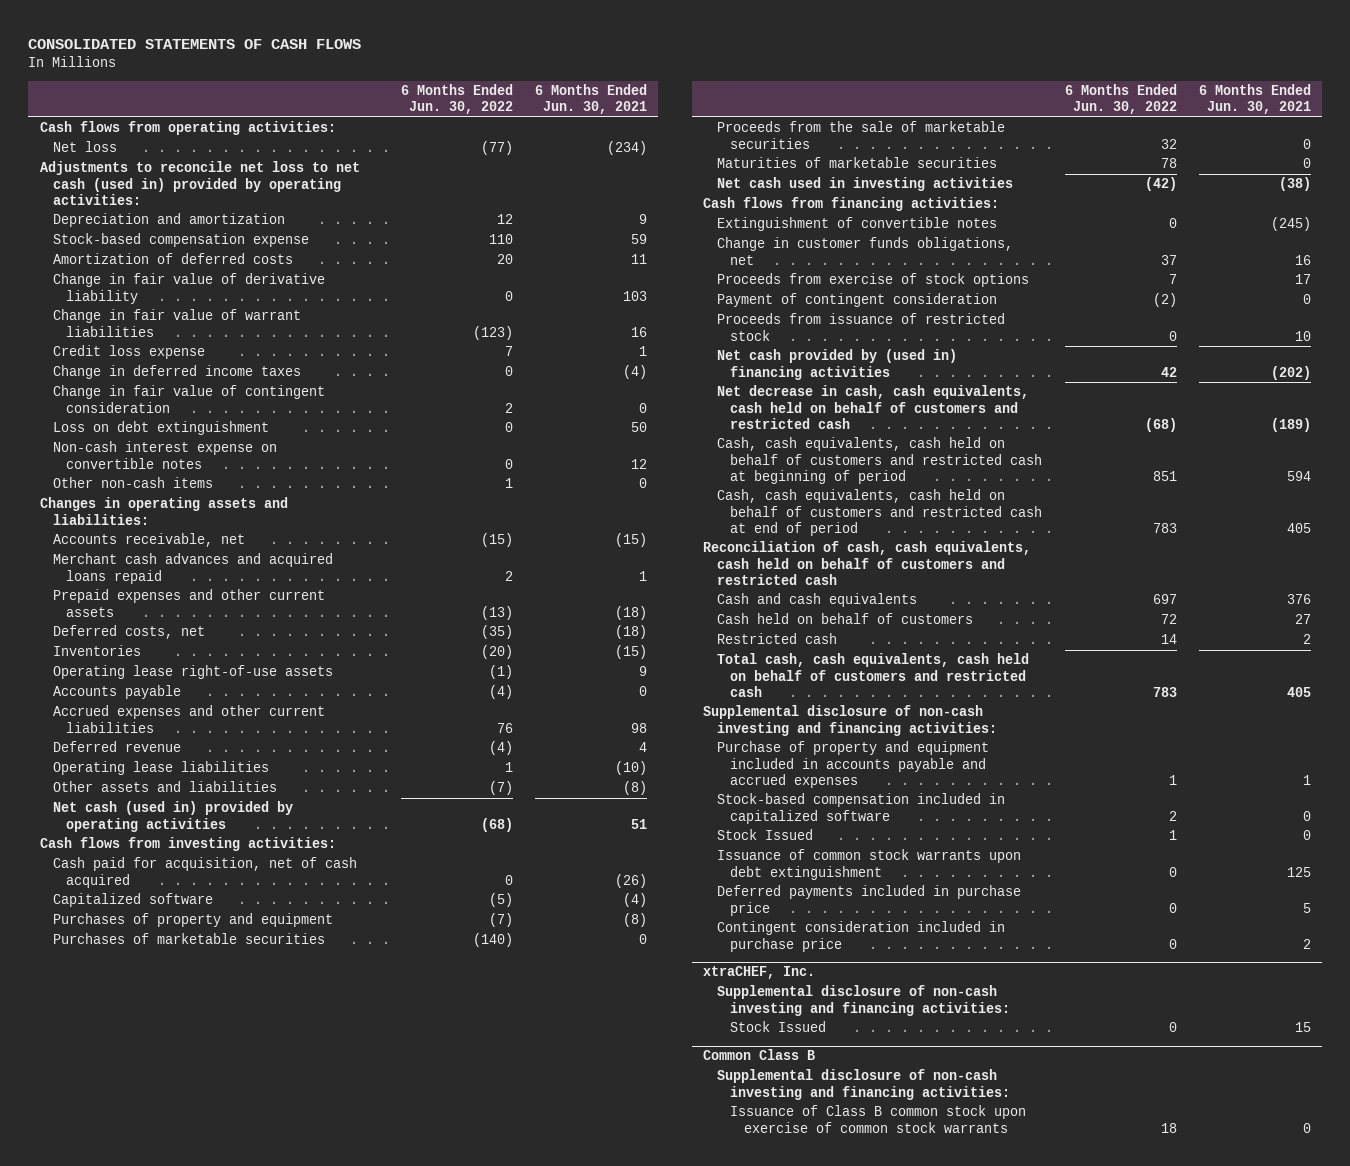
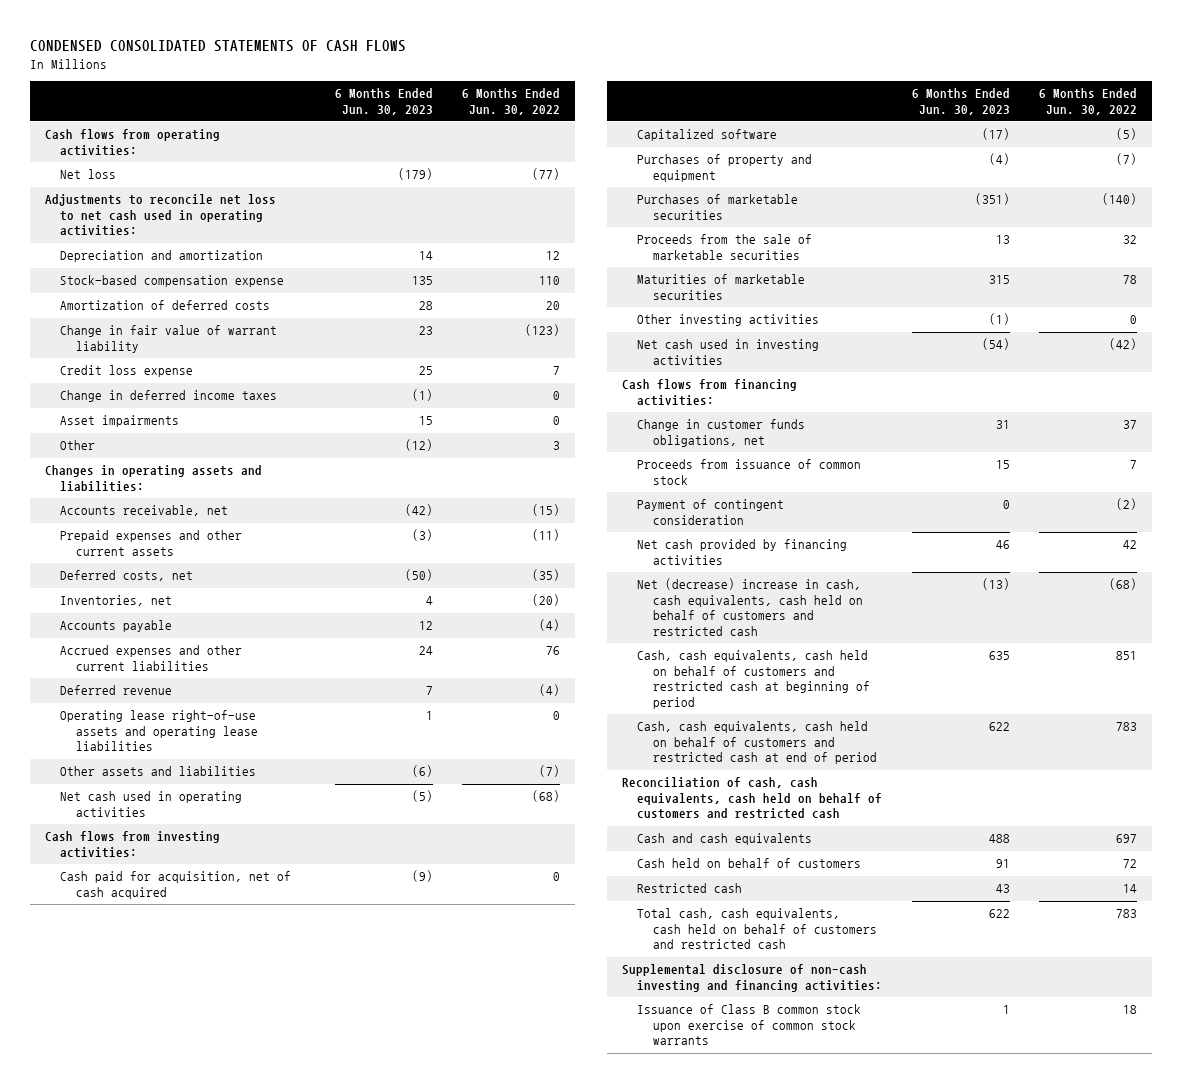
[28,39,362,50] CONSOLIDATED STATEMENTS OF CASH FLOWS -> [30,40,407,53] CONDENSED CONSOLIDATED STATEMENTS OF CASH FLOWS
[535,84,648,115] 6 Months Ended Jun. 30, 2021 -> none
none -> [334,88,433,115] 6 Months Ended Jun. 30, 2023
[39,161,360,205] Adjustments to reconcile net loss to net cash (used in) provided by operating activities: -> [45,194,277,237] Adjustments to reconcile net loss to net cash used in operating activities:
[52,273,325,304] Change in fair value of derivative liability -> none
[52,309,301,337] Change in fair value of warrant liabilities -> [60,325,278,353] Change in fair value of warrant liability
[52,385,325,413] Change in fair value of contingent consideration -> none
[52,421,269,436] Loss on debt extinguishment -> none
[52,441,277,469] Non-cash interest expense on convertible notes -> none
none -> [60,415,180,428] Asset impairments
[52,477,213,489] Other non-cash items -> [60,440,96,451] Other
[504,478,513,489] 1 -> [553,441,561,451] 3
[52,553,333,584] Merchant cash advances and acquired loans repaid -> none
[480,605,513,620] (13) -> [532,529,561,542] (11)
[52,665,333,680] Operating lease right-of-use assets -> none
[52,645,141,657] Inventories -> [60,595,173,607] Inventories, net
[52,761,269,776] Operating lease liabilities -> none
none -> [60,710,258,752] Operating lease right-of-use assets and operating lease liabilities
[52,801,293,832] Net cash (used in) provided by operating activities -> [60,791,243,817] Net cash used in operating activities
none -> [637,314,820,327] Other investing activities
[716,217,997,232] Extinguishment of convertible notes -> none
[716,273,1029,288] Proceeds from exercise of stock options -> [637,459,862,485] Proceeds from issuance of common stock
[716,313,1005,341] Proceeds from issuance of restricted stock -> none
[716,349,957,380] Net cash provided by (used in) financing activities -> [637,539,848,565] Net cash provided by financing activities
[716,385,1029,429] Net decrease in cash, cash equivalents, cash held on behalf of customers and restricted cash -> [637,578,863,636] Net (decrease) increase in cash, cash equivalents, cash held on behalf of customers and restricted cash
[716,741,989,788] Purchase of property and equipment included in accounts payable and accrued expenses -> none
[716,793,1005,824] Stock-based compensation included in capitalized software -> none
[716,829,813,841] Stock Issued -> none
[716,849,1021,880] Issuance of common stock warrants upon debt extinguishment -> none
[716,885,1021,916] Deferred payments included in purchase price -> none
[716,921,1005,952] Contingent consideration included in purchase price -> none
[703,966,816,980] xtraCHEF, Inc. -> none
[716,985,1011,1016] Supplemental disclosure of non-cash investing and financing activities: -> none
[730,1021,827,1033] Stock Issued -> none
[703,1049,816,1061] Common Class B -> none
[716,1069,1011,1100] Supplemental disclosure of non-cash investing and financing activities: -> none

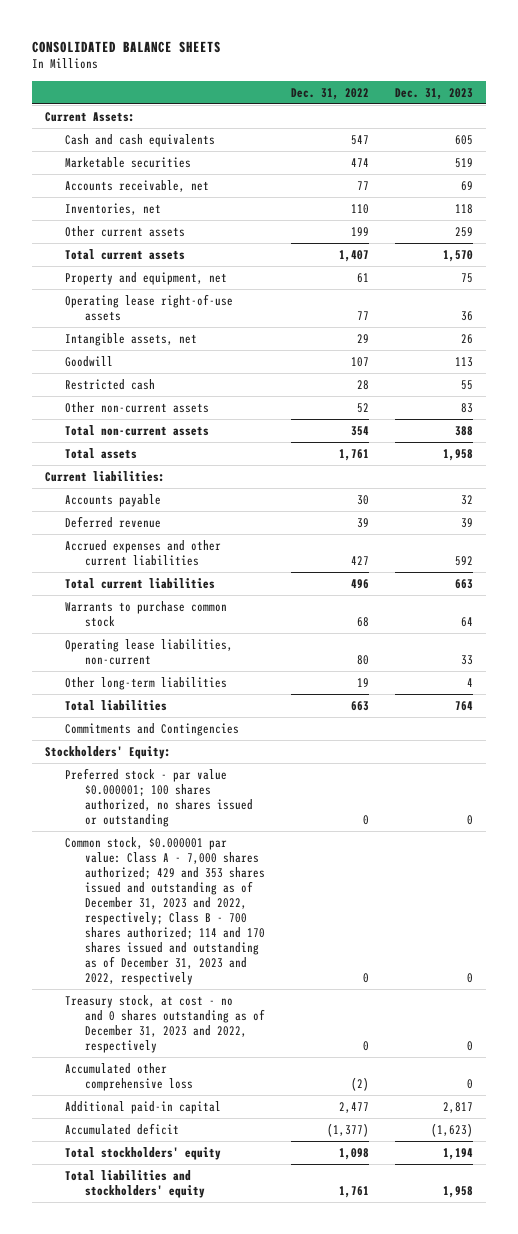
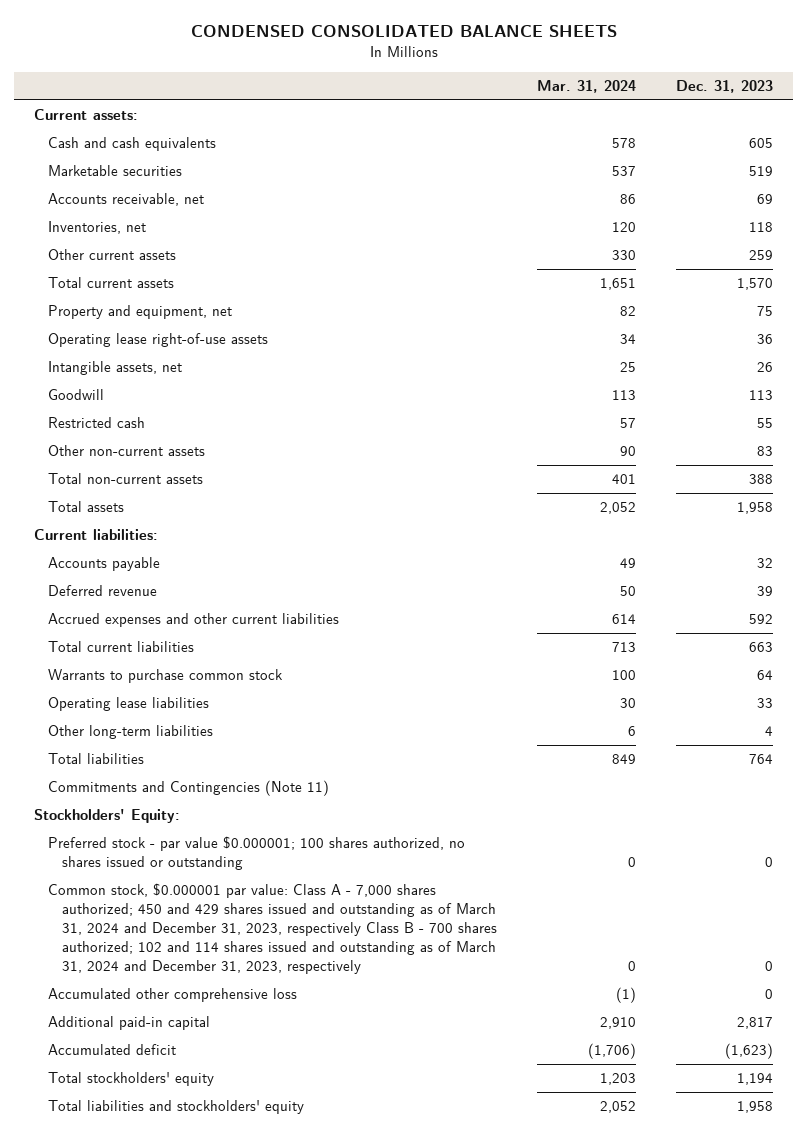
[32,40,222,53] CONSOLIDATED BALANCE SHEETS -> [190,24,617,37] CONDENSED CONSOLIDATED BALANCE SHEETS
[291,87,370,100] Dec. 31, 2022 -> none
none -> [537,79,637,93] Mar. 31, 2024
[45,111,136,122] Current Assets: -> [34,109,139,121] Current assets:
[65,638,234,665] Operating lease liabilities, non-current -> [48,697,210,712] Operating lease liabilities
[65,722,240,736] Commitments and Contingencies -> [48,780,330,797] Commitments and Contingencies (Note 11)
[65,994,265,1053] Treasury stock, at cost - no and 0 shares outstanding as of December 31, 2023 and 2022, respectively -> none
[65,836,265,985] Common stock, $0.000001 par value: Class A - 7,000 shares authorized; 429 and 353 shares issued and outstanding as of December 31, 2023 and 2022, respectively; Class B - 700 shares authorized; 114 and 170 shares issued and outstanding as of December 31, 2023 and 2022, respectively -> [48,883,498,975] Common stock, $0.000001 par value: Class A - 7,000 shares authorized; 450 and 429 shares issued and outstanding as of March 31, 2024 and December 31, 2023, respectively Class B - 700 shares authorized; 102 and 114 shares issued and outstanding as of March 31, 2024 and December 31, 2023, respectively

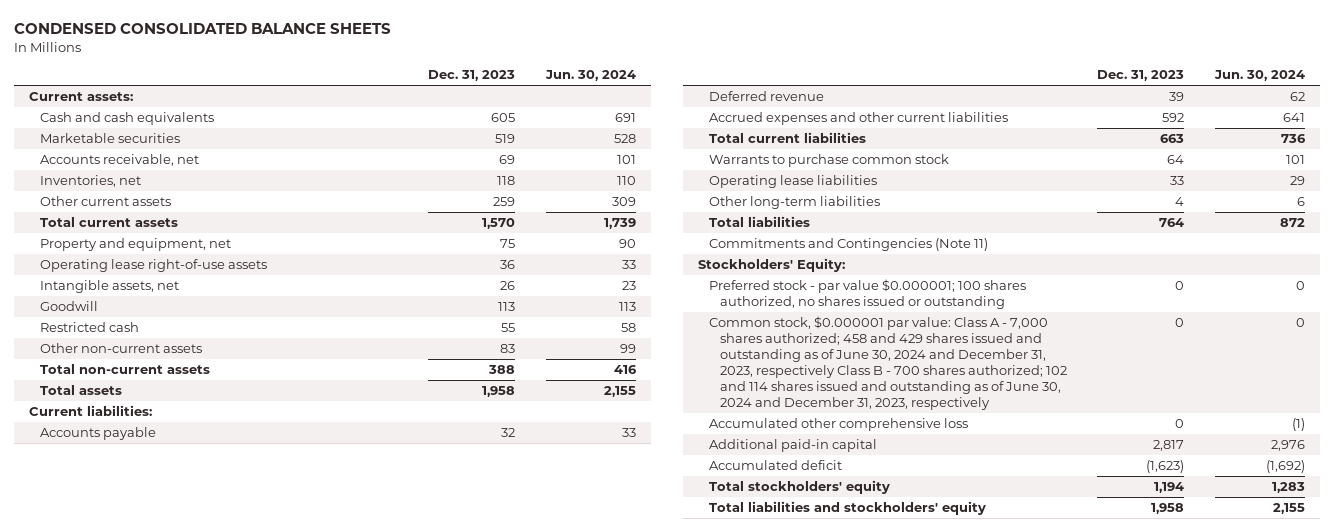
[537,79,637,93] Mar. 31, 2024 -> none
none -> [544,70,636,82] Jun. 30, 2024
[48,883,498,975] Common stock, $0.000001 par value: Class A - 7,000 shares authorized; 450 and 429 shares issued and outstanding as of March 31, 2024 and December 31, 2023, respectively Class B - 700 shares authorized; 102 and 114 shares issued and outstanding as of March 31, 2024 and December 31, 2023, respectively -> [709,315,1068,410] Common stock, $0.000001 par value: Class A - 7,000 shares authorized; 458 and 429 shares issued and outstanding as of June 30, 2024 and December 31, 2023, respectively Class B - 700 shares authorized; 102 and 114 shares issued and outstanding as of June 30, 2024 and December 31, 2023, respectively

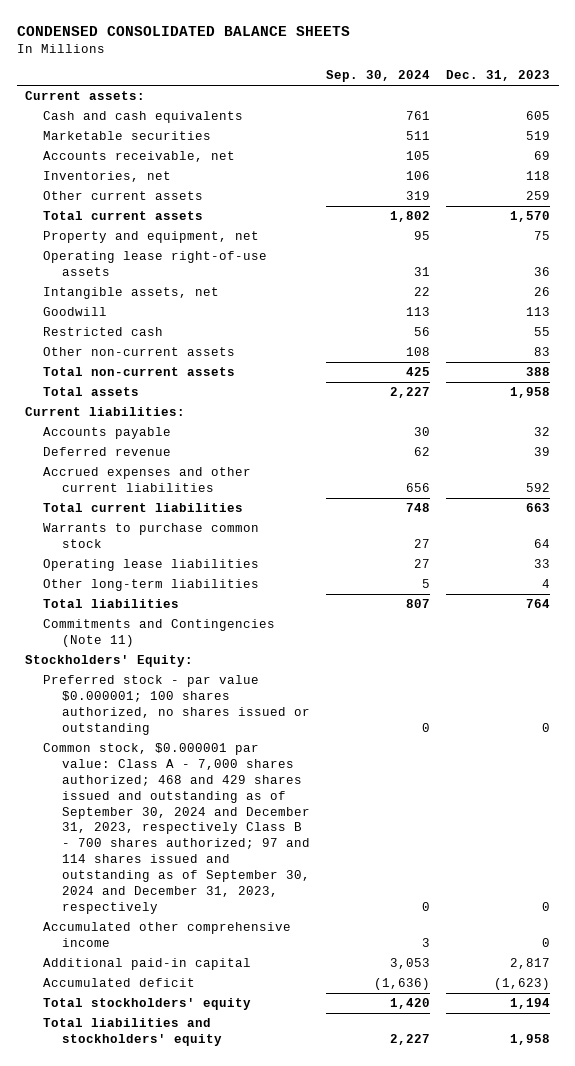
[544,70,636,82] Jun. 30, 2024 -> none
none -> [326,70,431,83] Sep. 30, 2024
[709,315,1068,410] Common stock, $0.000001 par value: Class A - 7,000 shares authorized; 458 and 429 shares issued and outstanding as of June 30, 2024 and December 31, 2023, respectively Class B - 700 shares authorized; 102 and 114 shares issued and outstanding as of June 30, 2024 and December 31, 2023, respectively -> [43,743,310,914] Common stock, $0.000001 par value: Class A - 7,000 shares authorized; 468 and 429 shares issued and outstanding as of September 30, 2024 and December 31, 2023, respectively Class B - 700 shares authorized; 97 and 114 shares issued and outstanding as of September 30, 2024 and December 31, 2023, respectively
[709,417,969,431] Accumulated other comprehensive loss -> [43,922,292,947] Accumulated other comprehensive income

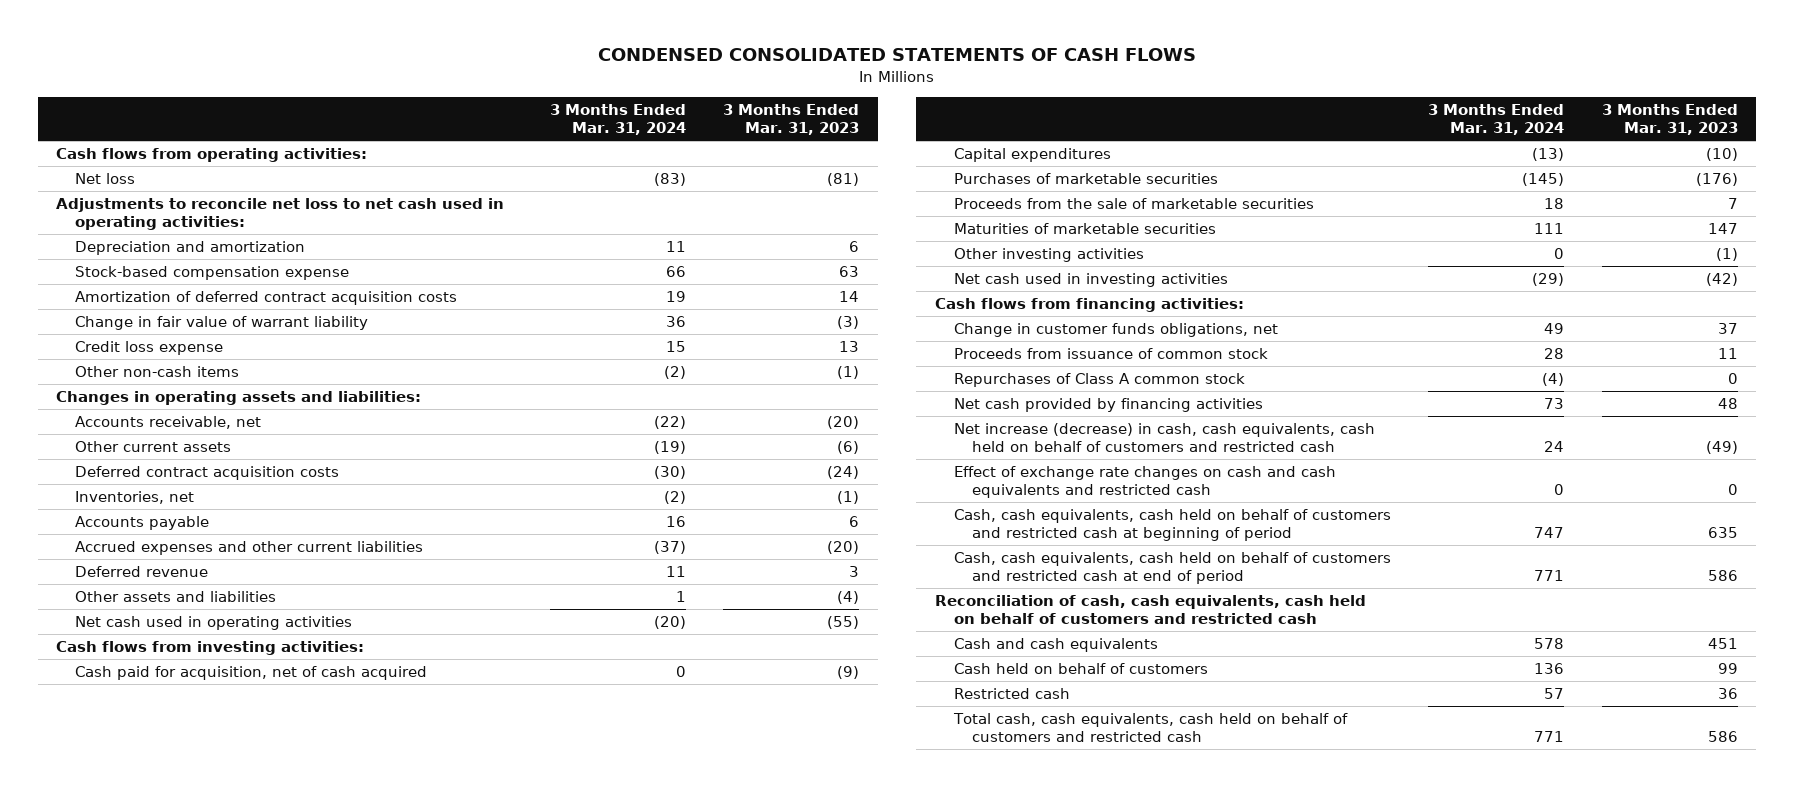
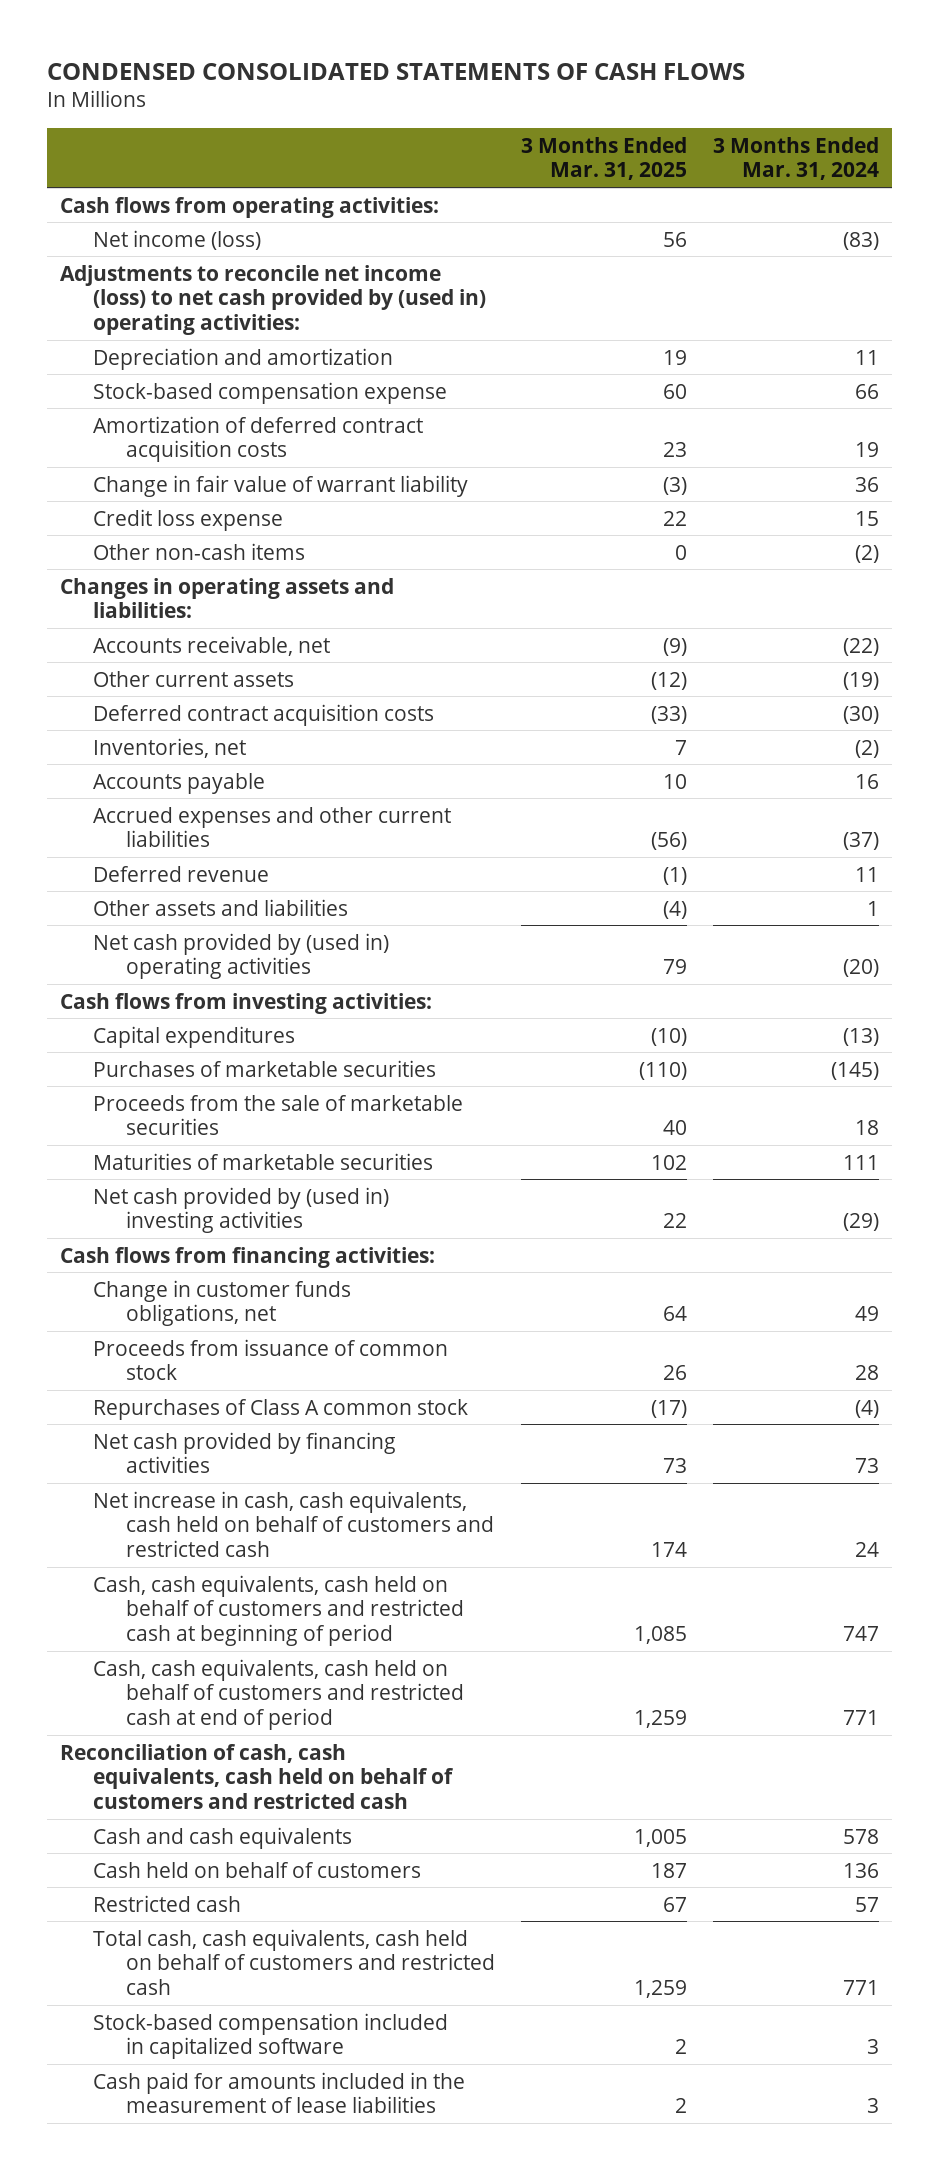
[723,103,860,135] 3 Months Ended Mar. 31, 2023 -> none
none -> [520,136,687,181] 3 Months Ended Mar. 31, 2025
[75,173,136,185] Net loss -> [93,229,262,250] Net income (loss)
[56,198,505,231] Adjustments to reconcile net loss to net cash used in operating activities: -> [60,264,487,335] Adjustments to reconcile net income (loss) to net cash provided by (used in) operating activities:
[75,616,353,631] Net cash used in operating activities -> [93,932,390,980] Net cash provided by (used in) operating activities
[75,666,428,681] Cash paid for acquisition, net of cash acquired -> none
[953,248,1144,263] Other investing activities -> none
[953,273,1228,288] Net cash used in investing activities -> [93,1186,390,1234] Net cash provided by (used in) investing activities
[953,466,1336,499] Effect of exchange rate changes on cash and cash equivalents and restricted cash -> none
[953,423,1375,453] Net increase (decrease) in cash, cash equivalents, cash held on behalf of customers and restricted cash -> [93,1490,494,1557] Net increase in cash, cash equivalents, cash held on behalf of customers and restricted cash
none -> [93,2012,449,2060] Stock-based compensation included in capitalized software
none -> [93,2071,466,2114] Cash paid for amounts included in the measurement of lease liabilities

